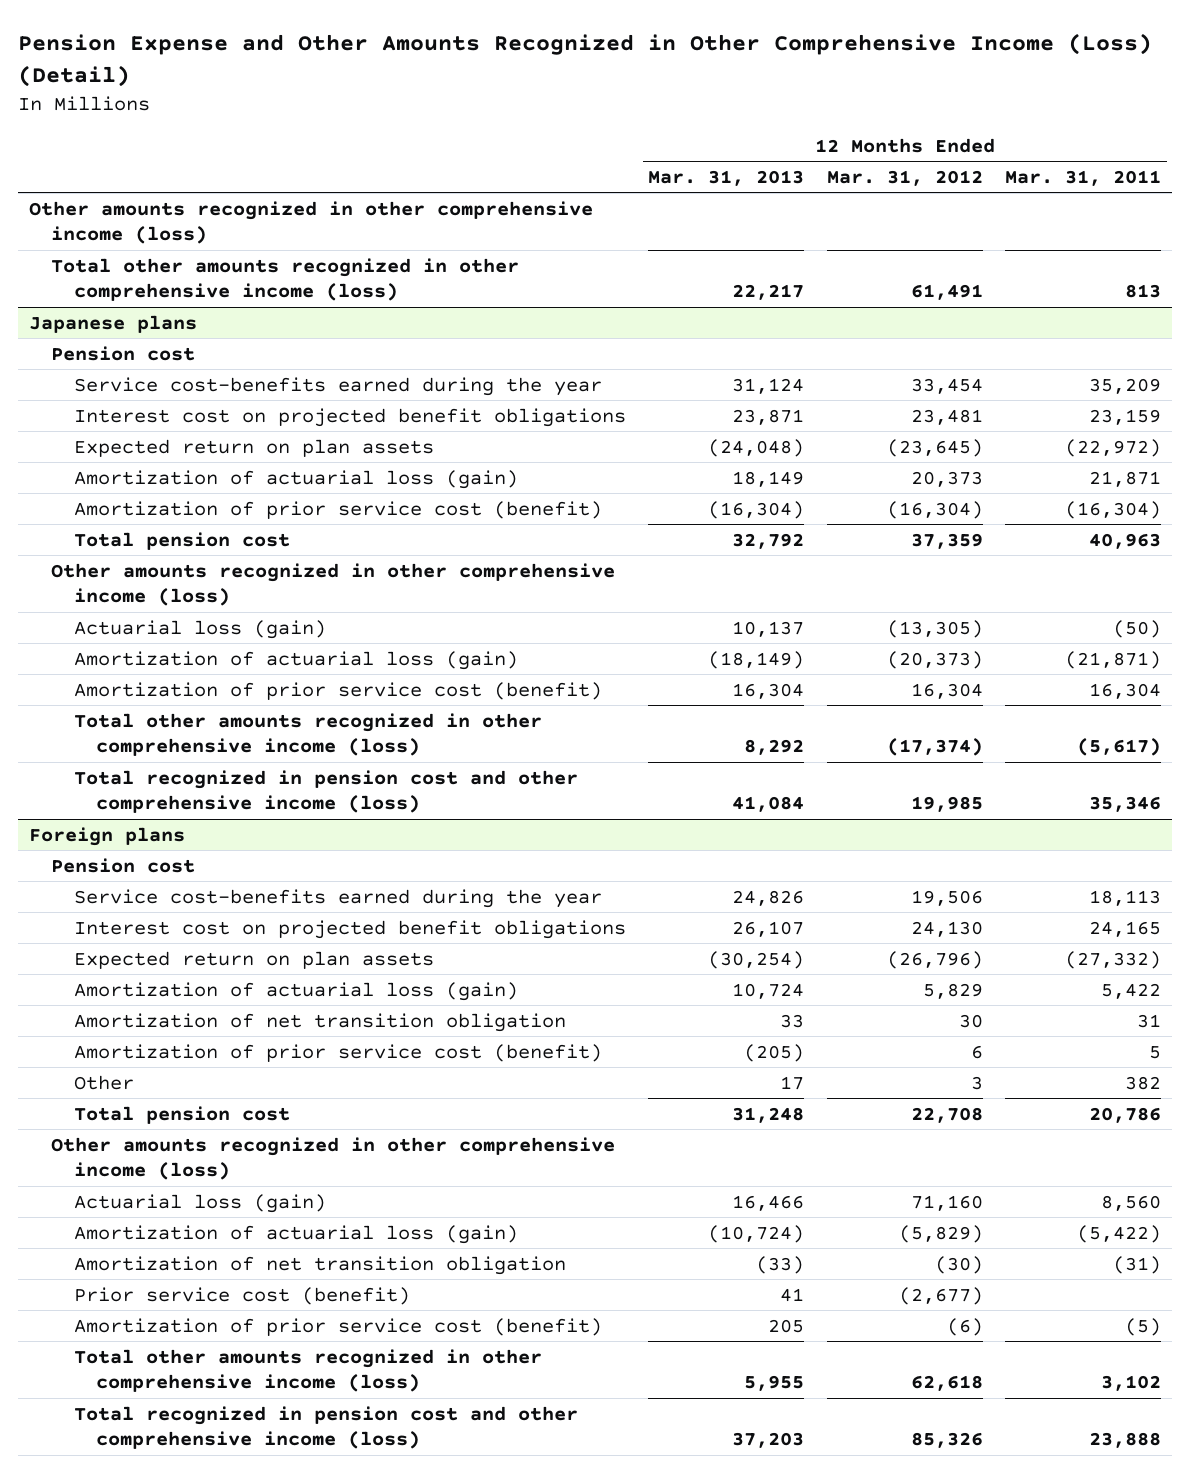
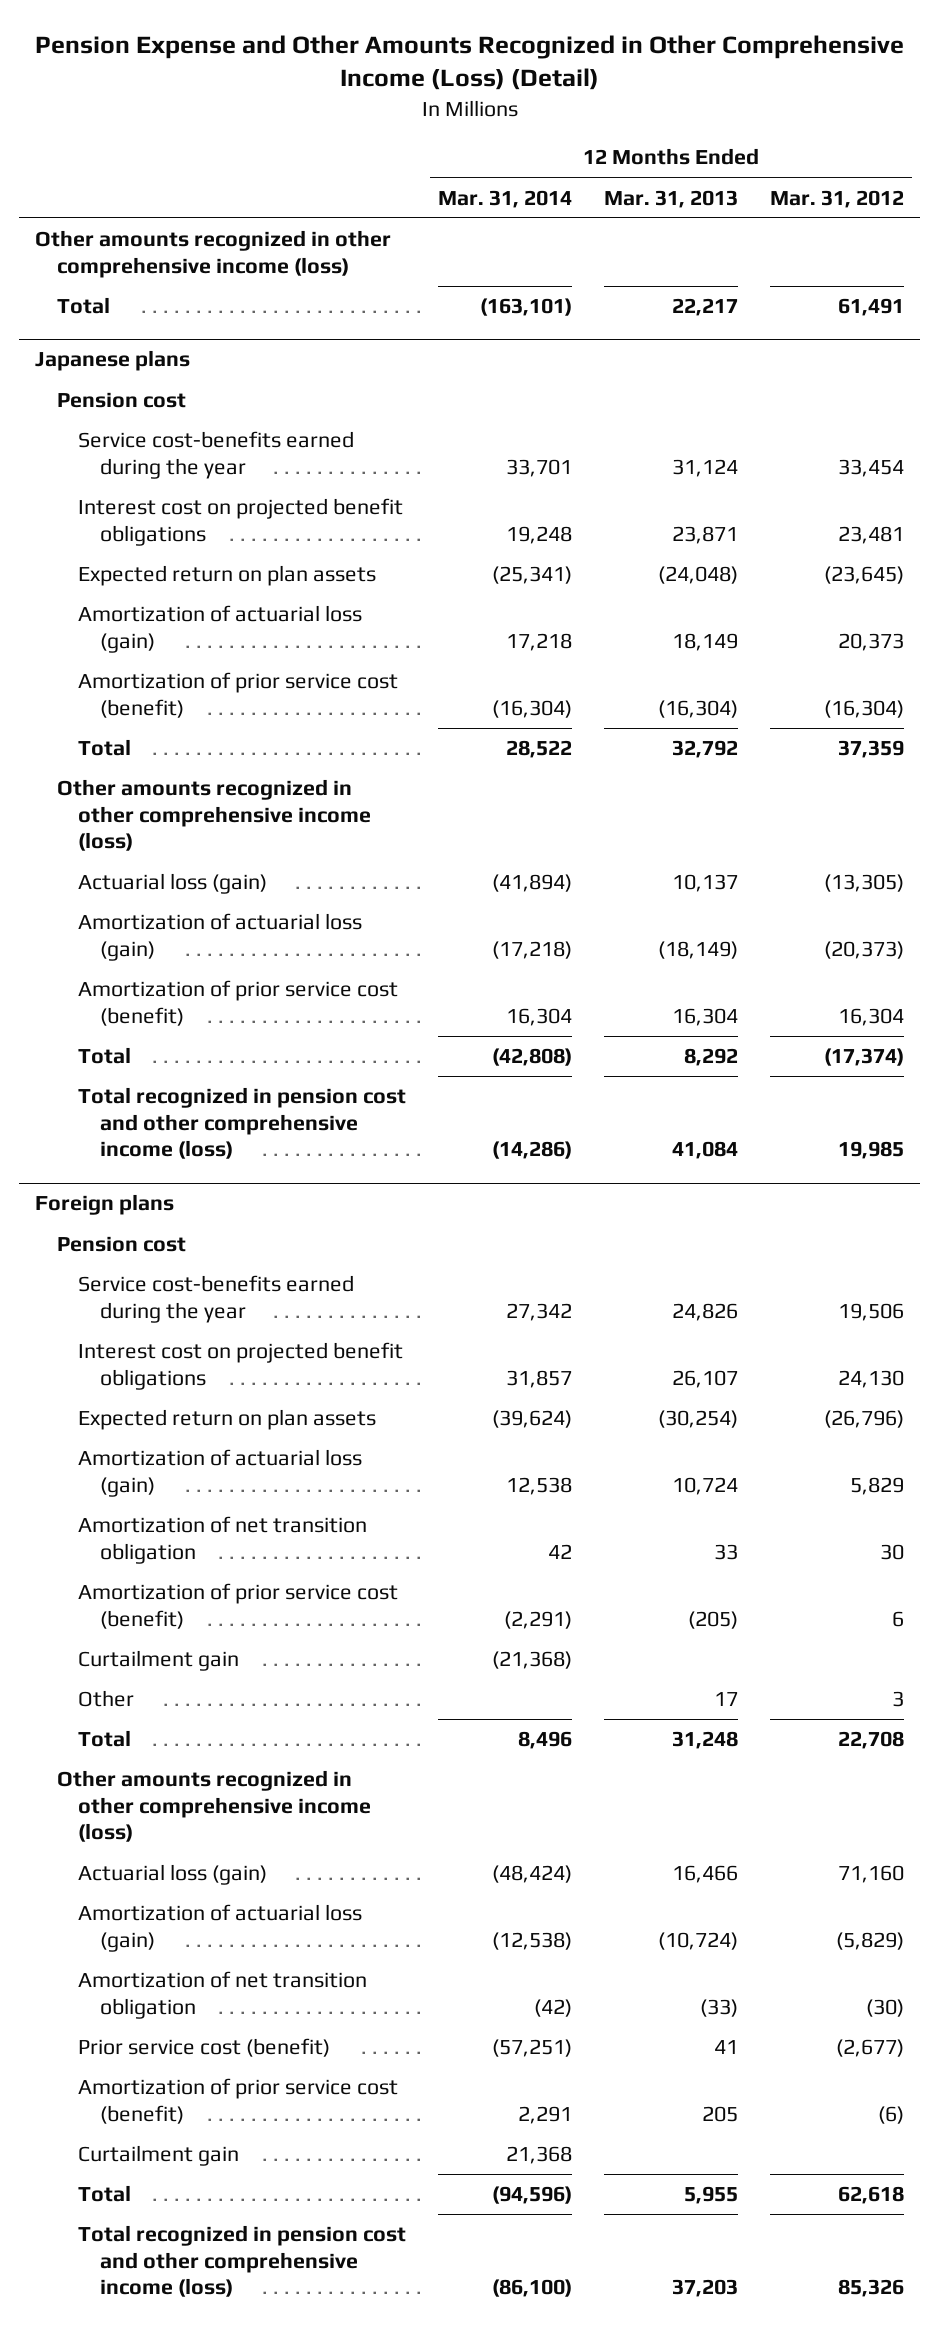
[1005,169,1162,186] Mar. 31, 2011 -> none
none -> [438,189,573,208] Mar. 31, 2014
[51,257,520,302] Total other amounts recognized in other comprehensive income (loss) -> [56,297,110,315] Total
[73,531,290,550] Total pension cost -> [78,739,132,757] Total
[73,712,542,757] Total other amounts recognized in other comprehensive income (loss) -> [78,1047,132,1065] Total
none -> [78,1650,240,1672] Curtailment gain
[73,1105,290,1124] Total pension cost -> [78,1730,132,1748] Total
none -> [78,2145,240,2167] Curtailment gain
[73,1348,542,1393] Total other amounts recognized in other comprehensive income (loss) -> [78,2185,132,2203] Total

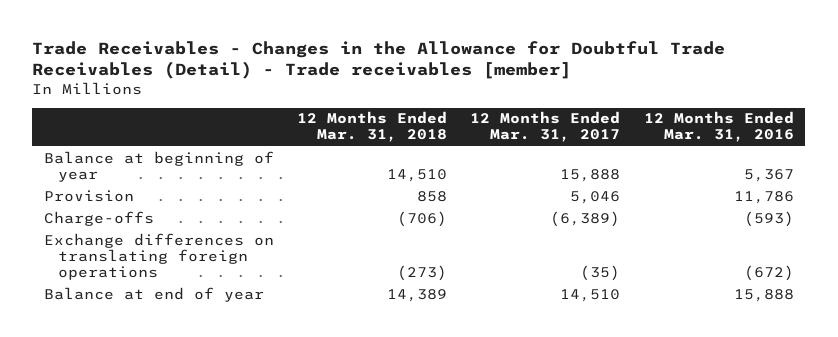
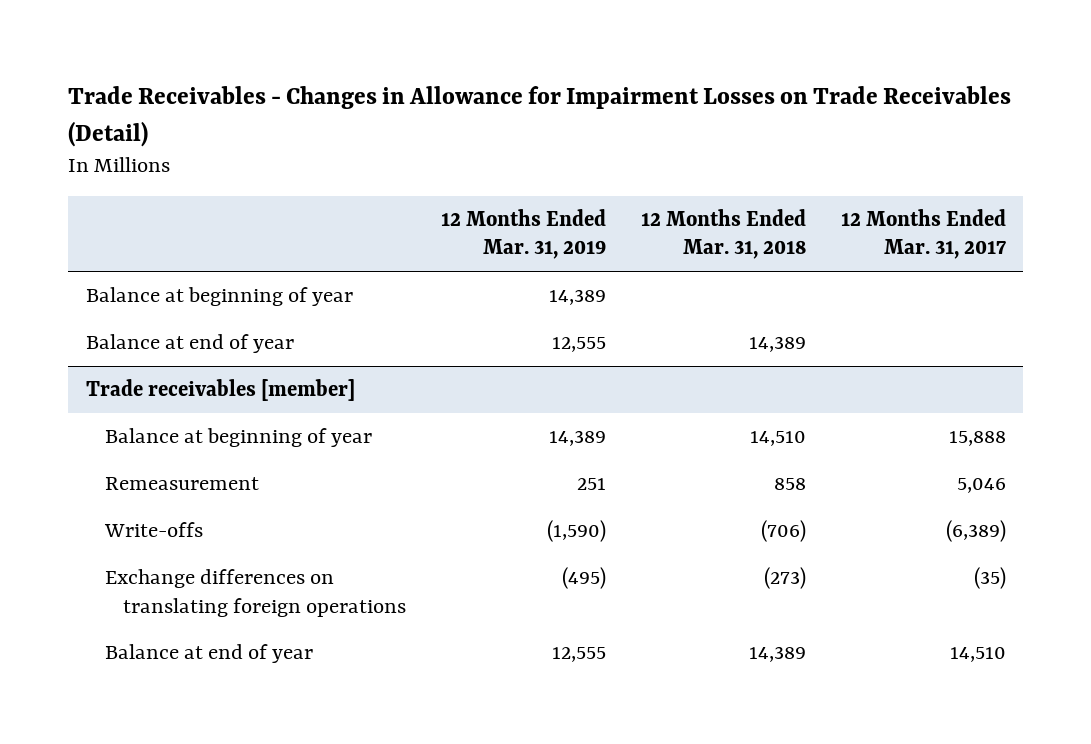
[32,40,726,80] Trade Receivables - Changes in the Allowance for Doubtful Trade Receivables (Detail) - Trade receivables [member] -> [68,86,1012,147] Trade Receivables - Changes in Allowance for Impairment Losses on Trade Receivables (Detail)
[643,111,794,143] 12 Months Ended Mar. 31, 2016 -> none
none -> [441,208,607,260] 12 Months Ended Mar. 31, 2019
none -> [85,287,353,307] Balance at beginning of year
none -> [85,334,294,354] Balance at end of year
none -> [85,379,355,402] Trade receivables [member]
[43,189,134,202] Provision -> [104,477,259,491] Remeasurement
[43,210,154,226] Charge-offs -> [103,522,203,538] Write-offs

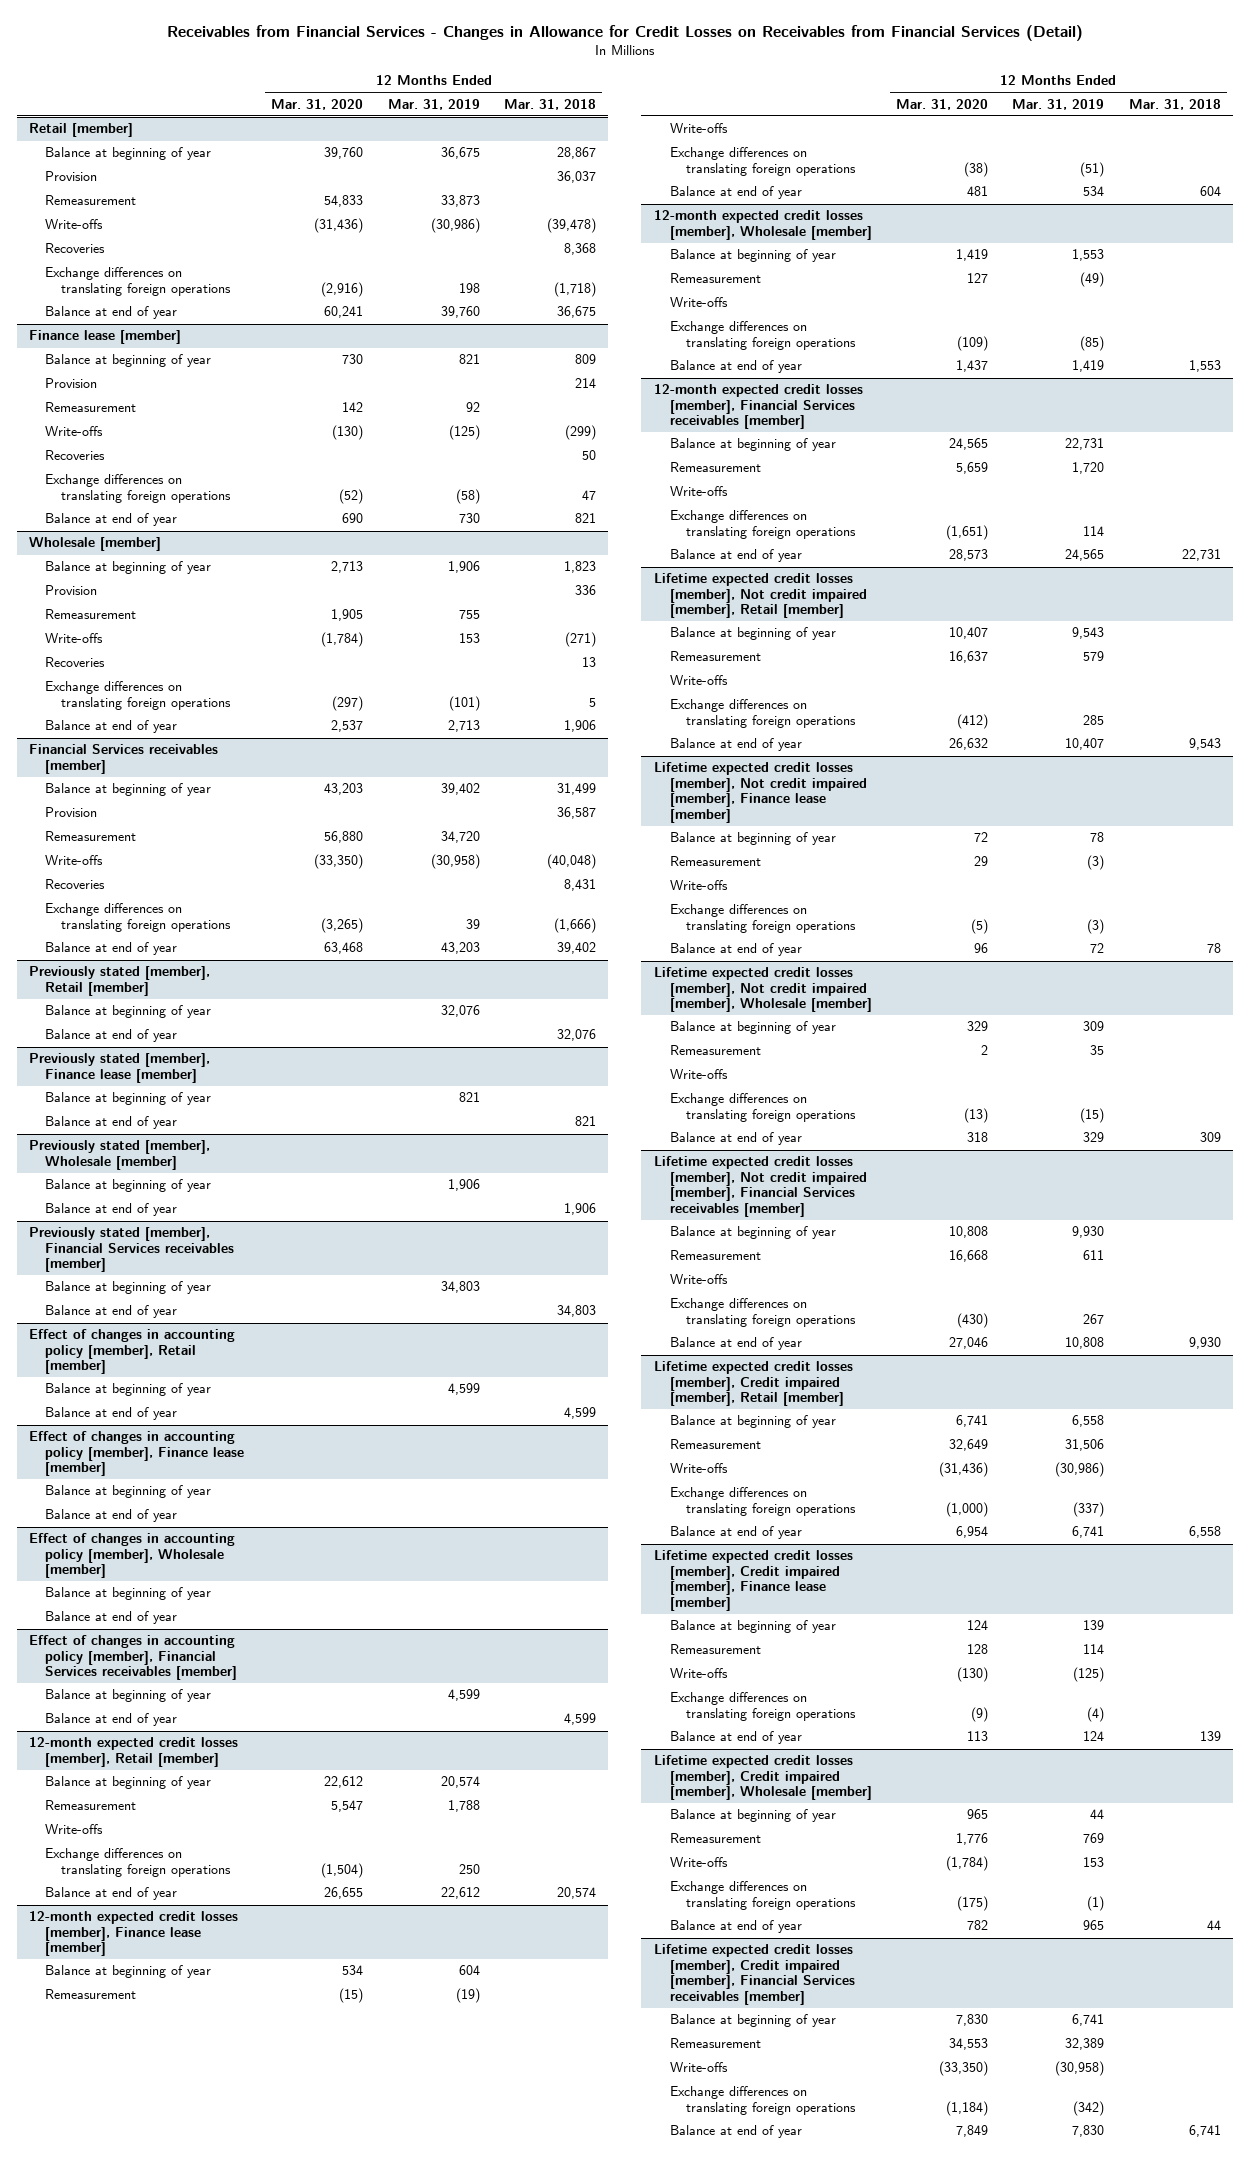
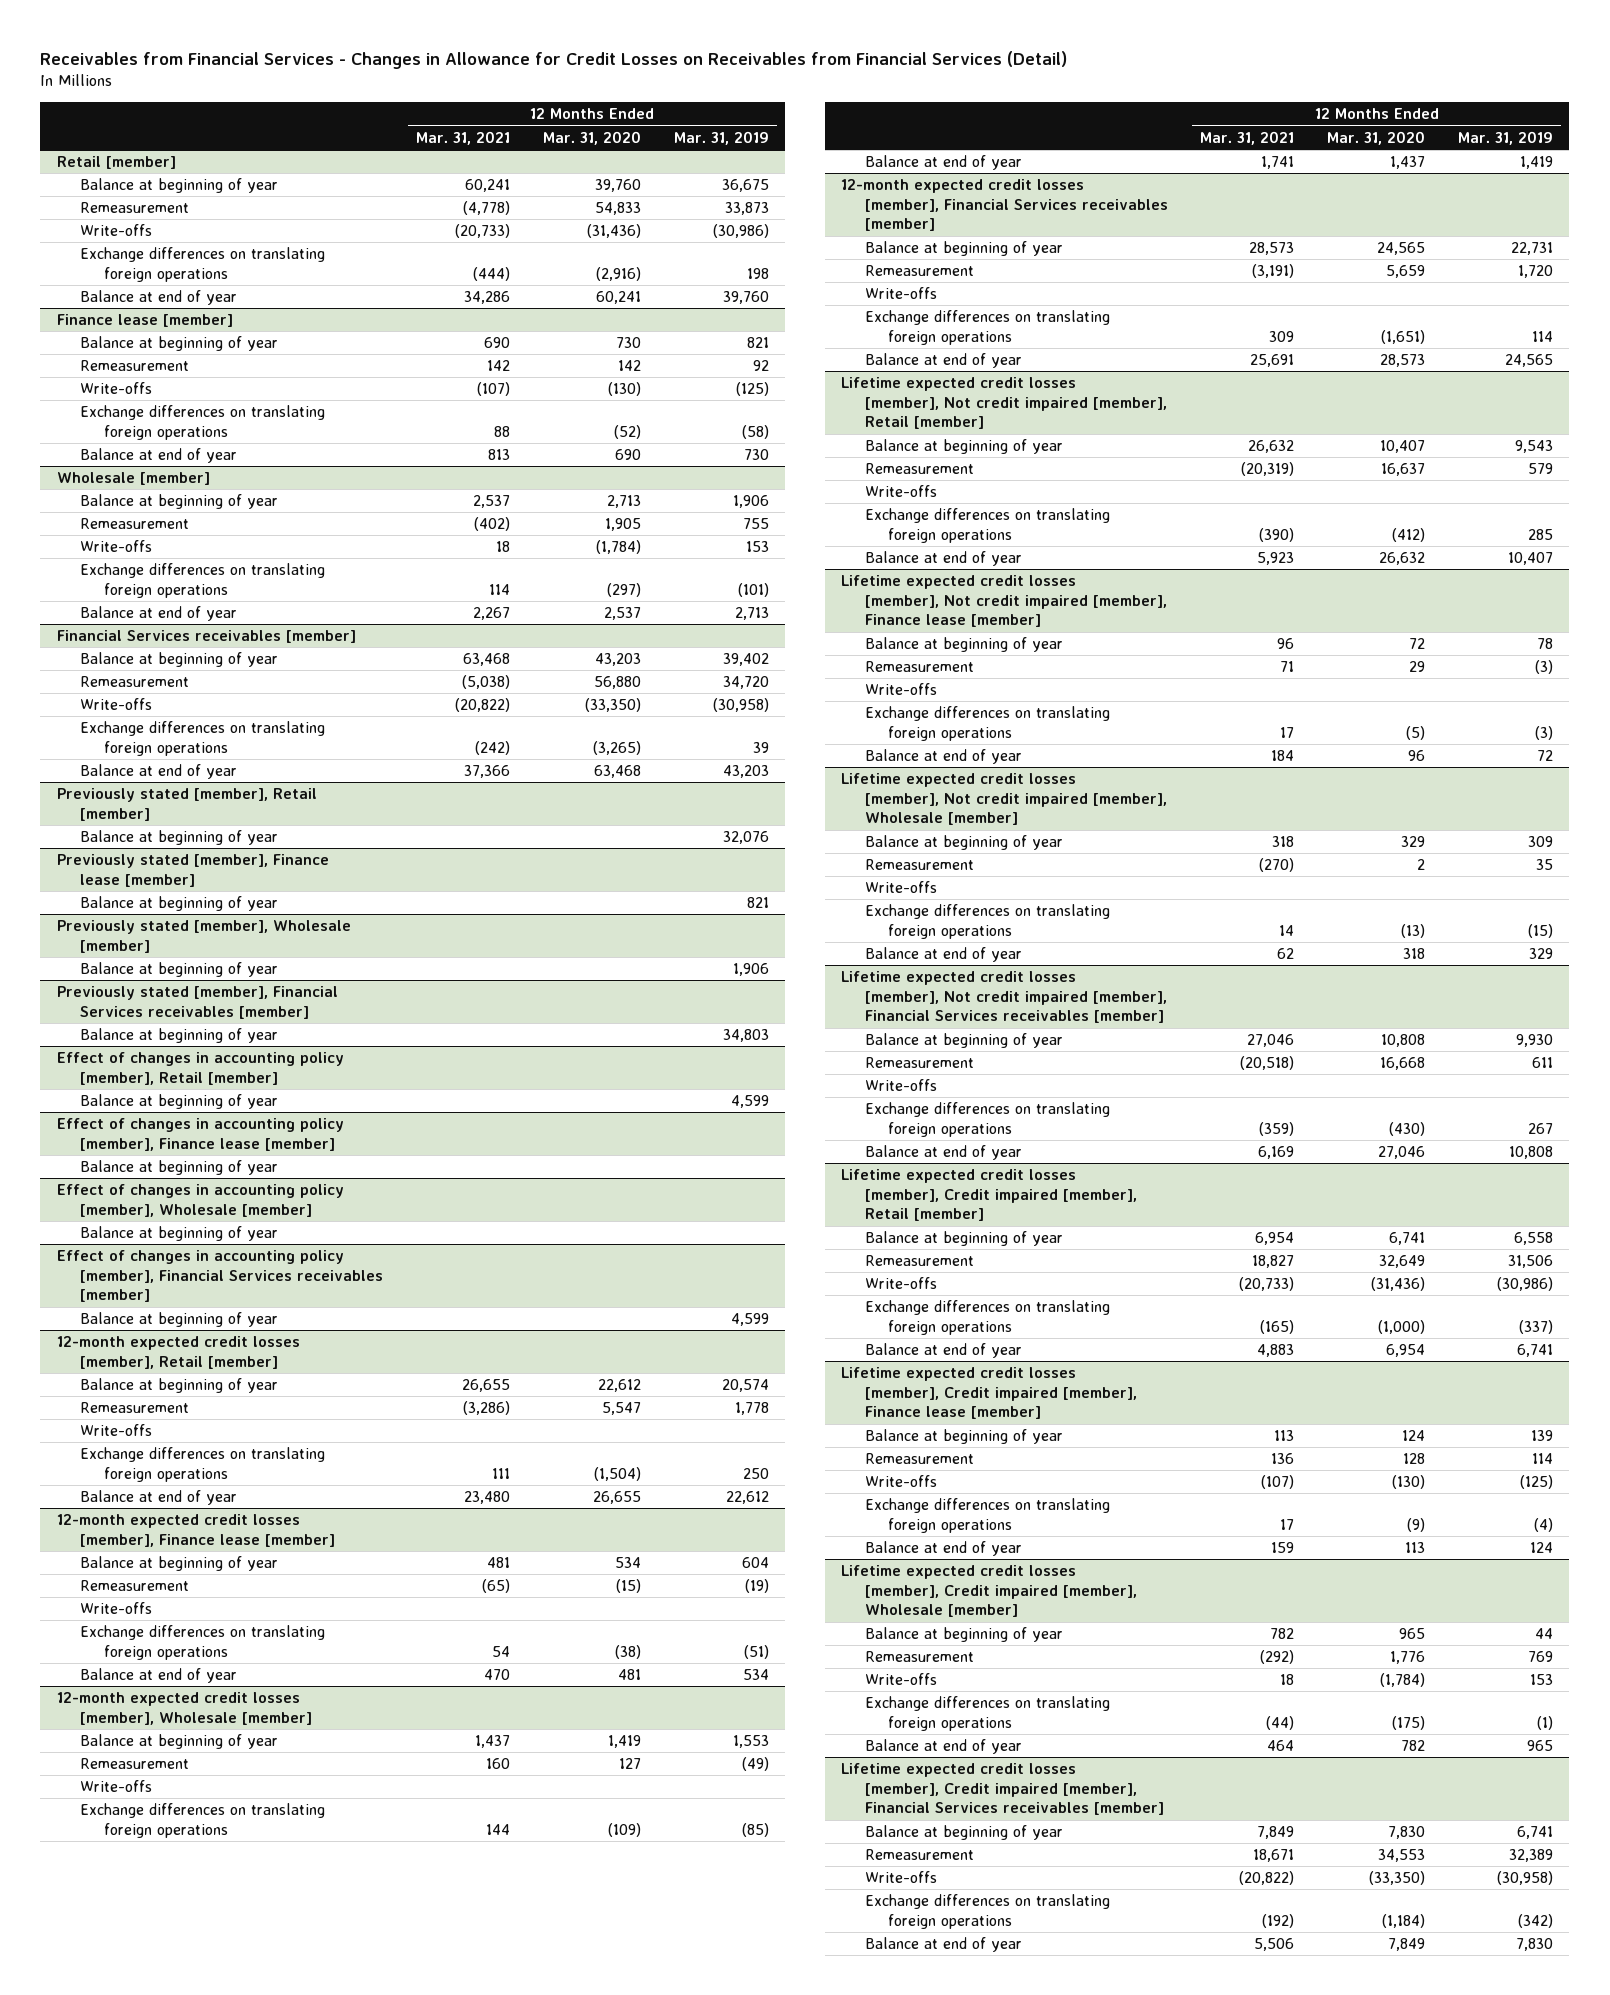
[503,98,596,110] Mar. 31, 2018 -> none
none -> [416,130,511,145] Mar. 31, 2021
[45,171,98,182] Provision -> none
[45,243,106,254] Recoveries -> none
[45,378,98,389] Provision -> none
[45,450,106,461] Recoveries -> none
[45,585,98,596] Provision -> none
[45,657,106,668] Recoveries -> none
[45,807,98,818] Provision -> none
[45,879,106,890] Recoveries -> none
[45,1029,178,1043] Balance at end of year -> none
[45,1116,178,1130] Balance at end of year -> none
[45,1203,178,1217] Balance at end of year -> none
[45,1305,178,1319] Balance at end of year -> none
[45,1407,178,1421] Balance at end of year -> none
[45,1509,178,1523] Balance at end of year -> none
[45,1611,178,1625] Balance at end of year -> none
[45,1713,178,1727] Balance at end of year -> none
[447,1800,480,1813] 1,788 -> [734,1402,769,1416] 1,778

